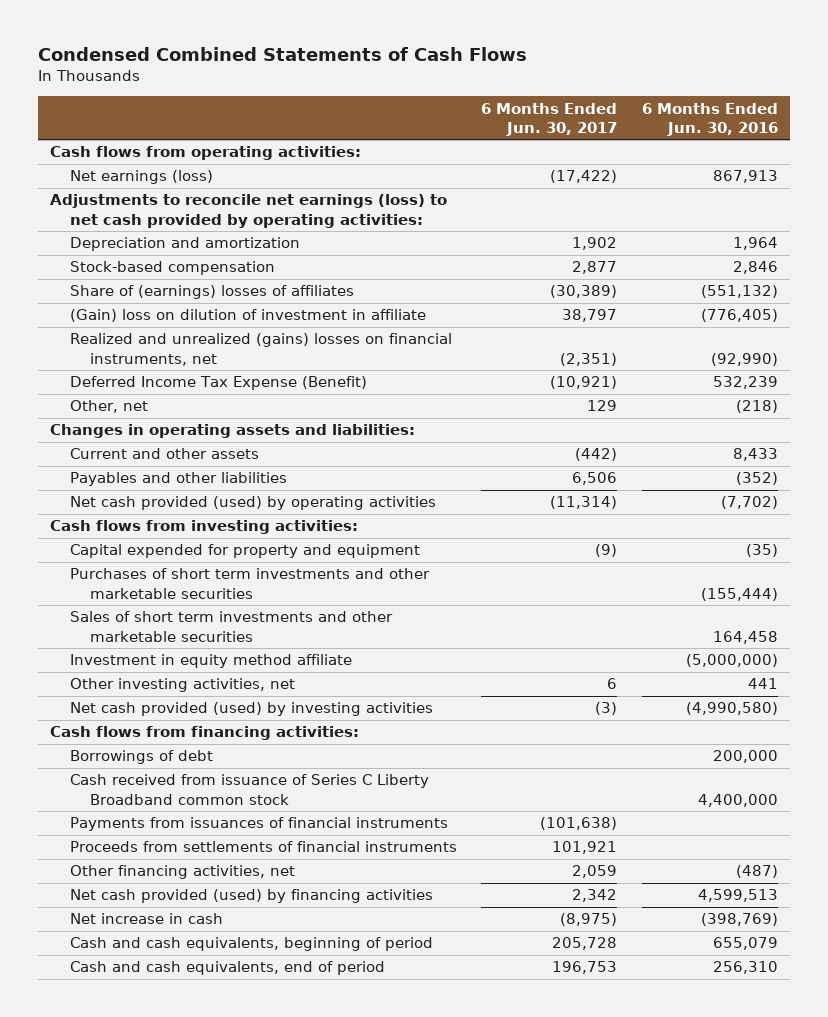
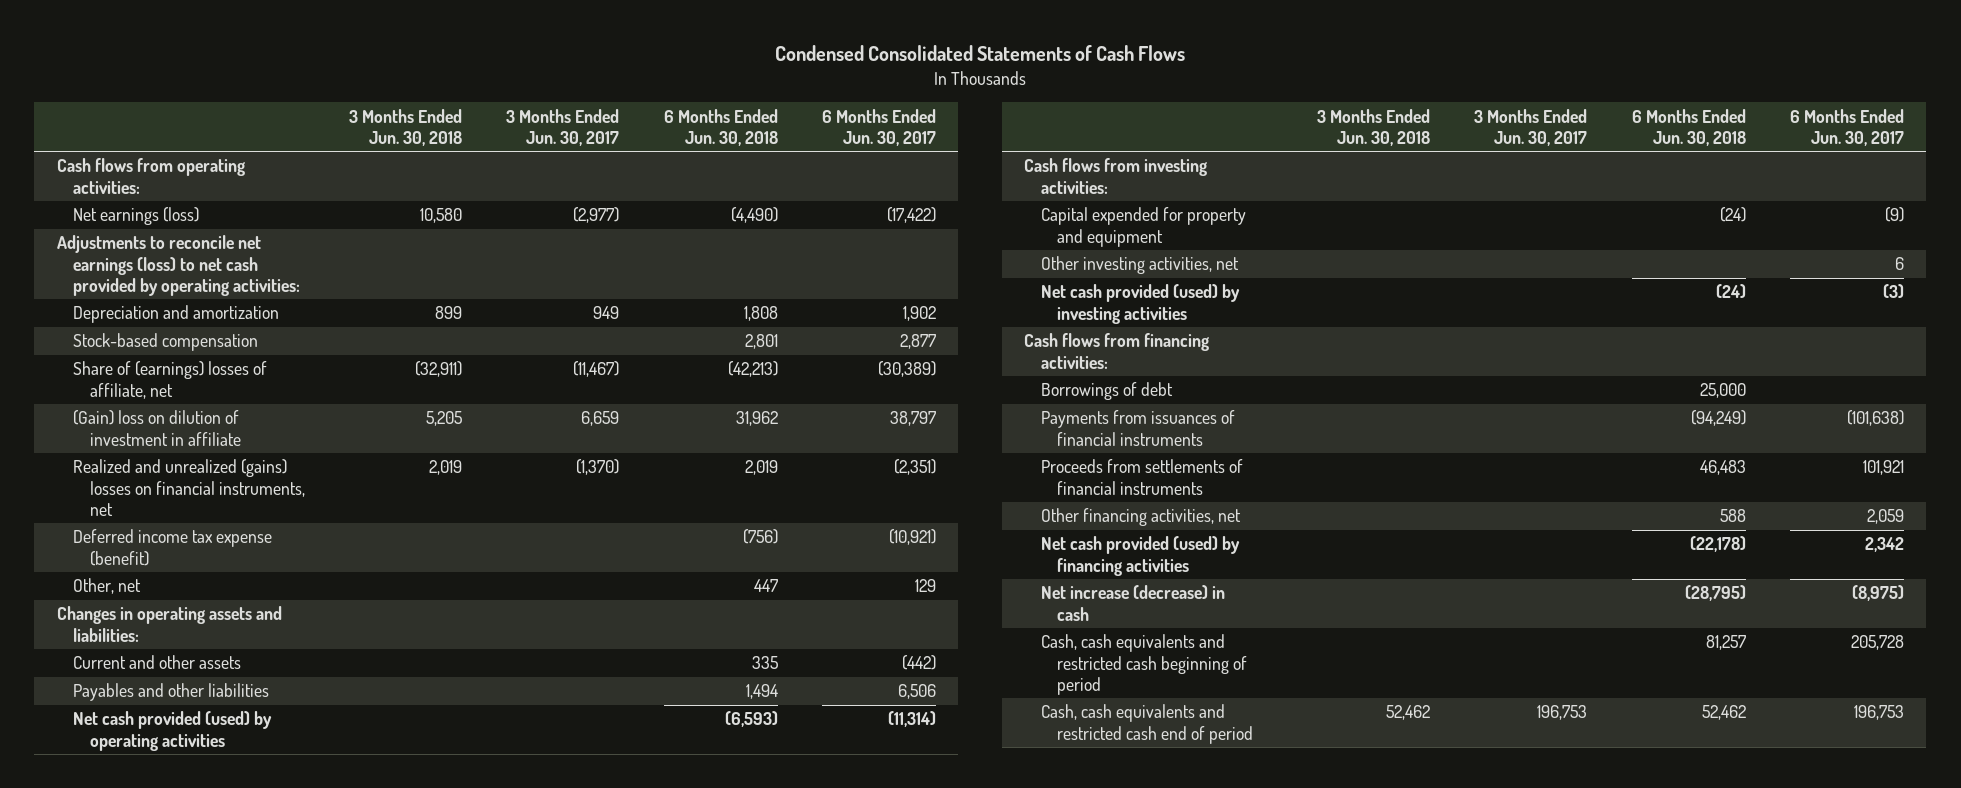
[37,46,527,61] Condensed Combined Statements of Cash Flows -> [775,45,1186,62] Condensed Consolidated Statements of Cash Flows
[641,102,778,137] 6 Months Ended Jun. 30, 2016 -> none
none -> [348,108,462,147] 3 Months Ended Jun. 30, 2018
none -> [506,108,620,147] 3 Months Ended Jun. 30, 2017
none -> [663,108,778,147] 6 Months Ended Jun. 30, 2018
[69,285,354,300] Share of (earnings) losses of affiliates -> [73,361,268,399] Share of (earnings) losses of affiliate, net
[69,376,367,391] Deferred Income Tax Expense (Benefit) -> [73,529,273,566] Deferred income tax expense (benefit)
[69,568,430,599] Purchases of short term investments and other marketable securities -> none
[69,611,393,642] Sales of short term investments and other marketable securities -> none
[69,654,352,669] Investment in equity method affiliate -> none
[69,774,429,805] Cash received from issuance of Series C Liberty Broadband common stock -> none
[69,913,223,925] Net increase in cash -> [1040,585,1225,621] Net increase (decrease) in cash
[69,937,433,952] Cash and cash equivalents, beginning of period -> [1040,634,1248,695] Cash, cash equivalents and restricted cash beginning of period
[69,961,385,976] Cash and cash equivalents, end of period -> [1040,704,1254,744] Cash, cash equivalents and restricted cash end of period

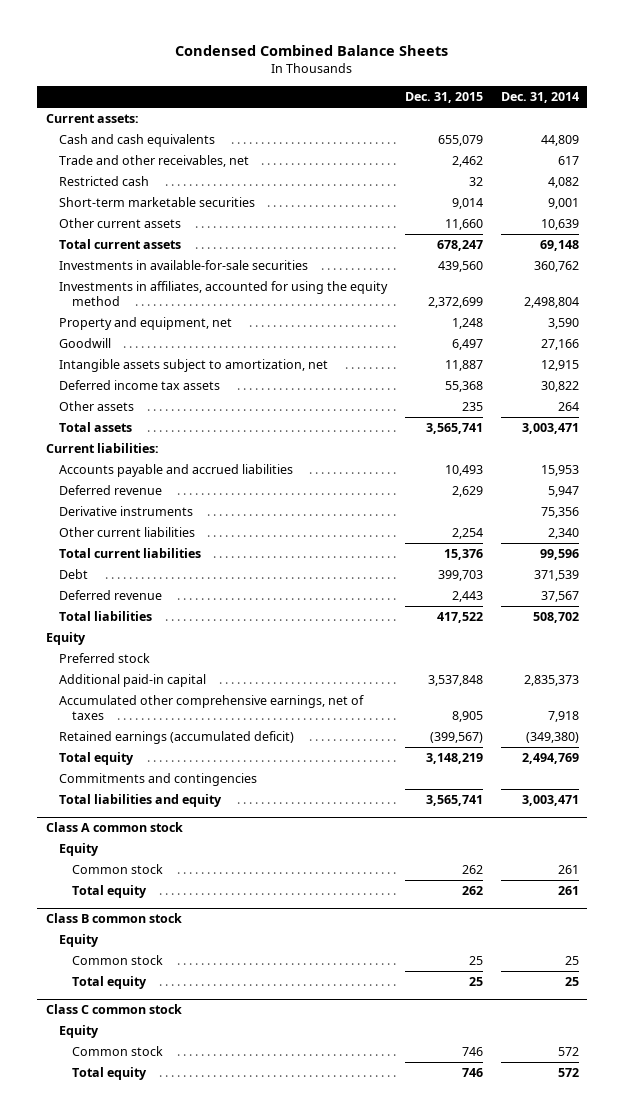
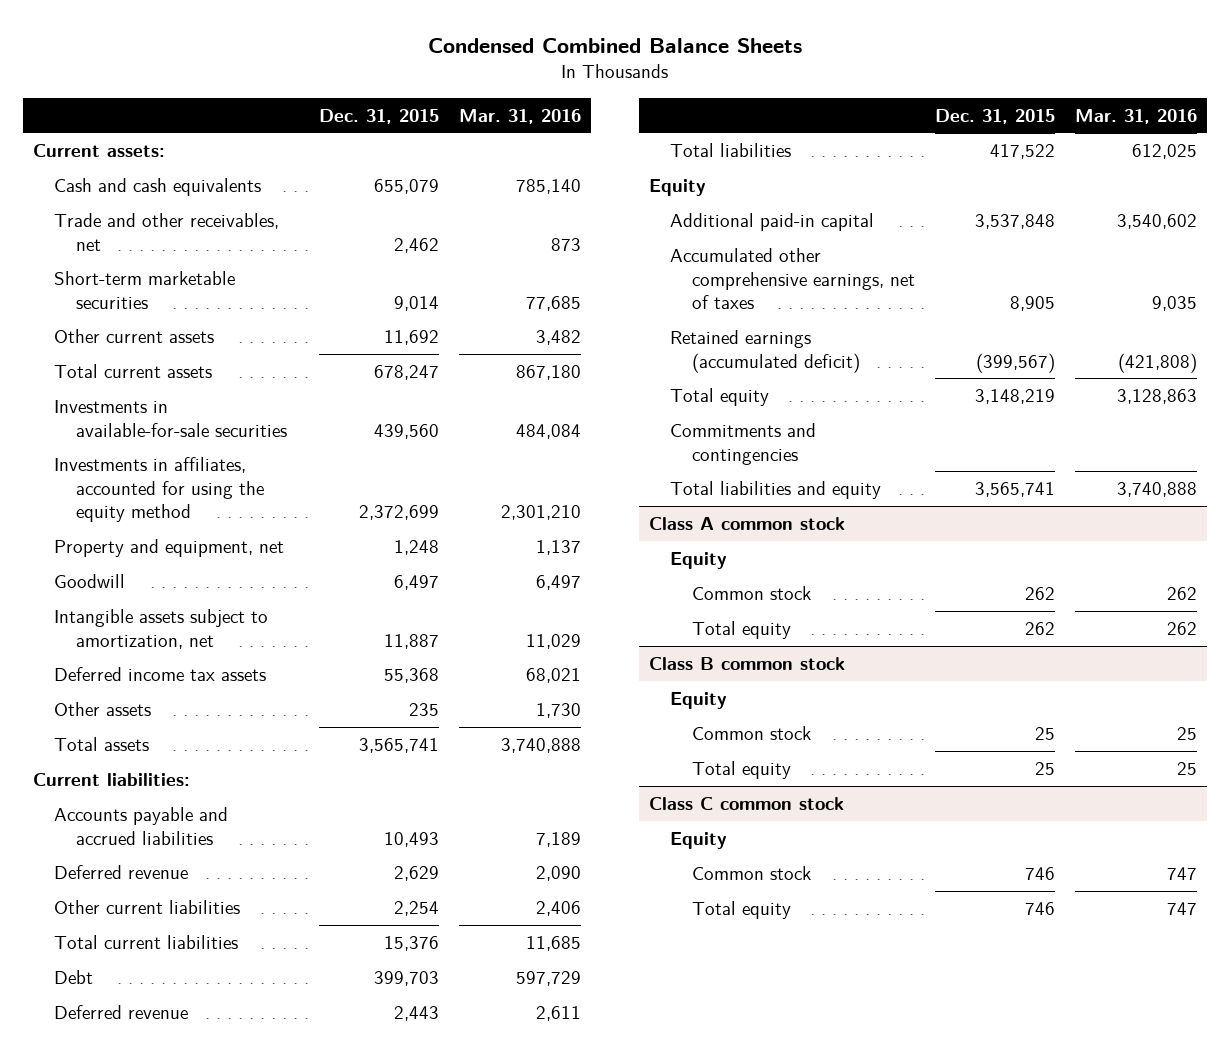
[500,92,579,104] Dec. 31, 2014 -> none
none -> [459,108,582,124] Mar. 31, 2016
[58,176,149,187] Restricted cash -> none
[444,219,483,231] 11,660 -> [383,330,439,346] 11,692
[58,506,193,517] Derivative instruments -> none
[58,653,150,664] Preferred stock -> none

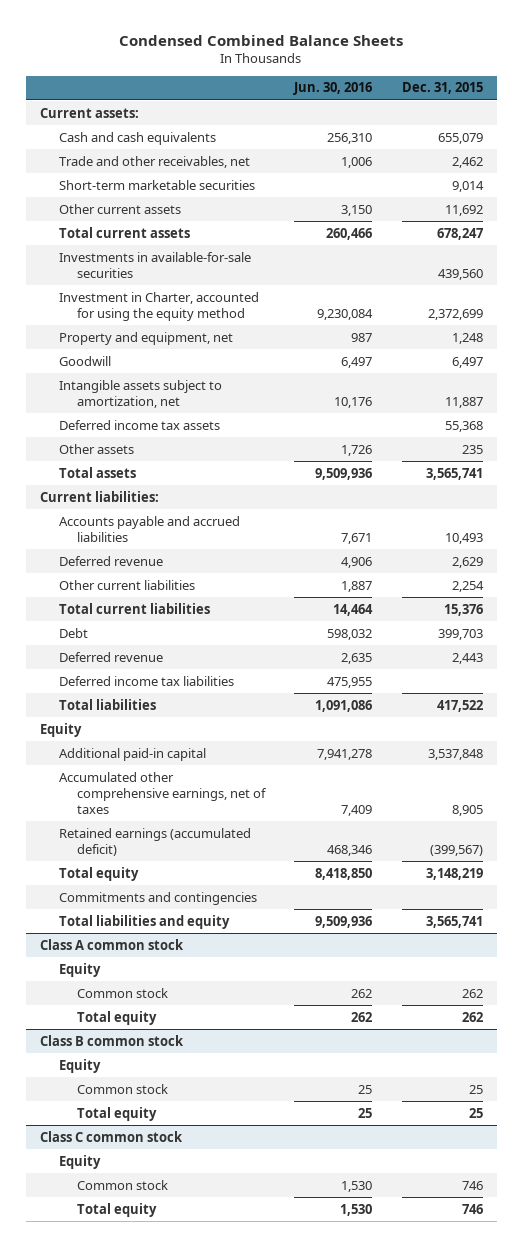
[459,108,582,124] Mar. 31, 2016 -> none
none -> [293,82,373,96] Jun. 30, 2016
[54,457,264,523] Investments in affiliates, accounted for using the equity method -> [58,291,259,321] Investment in Charter, accounted for using the equity method
none -> [58,675,234,686] Deferred income tax liabilities

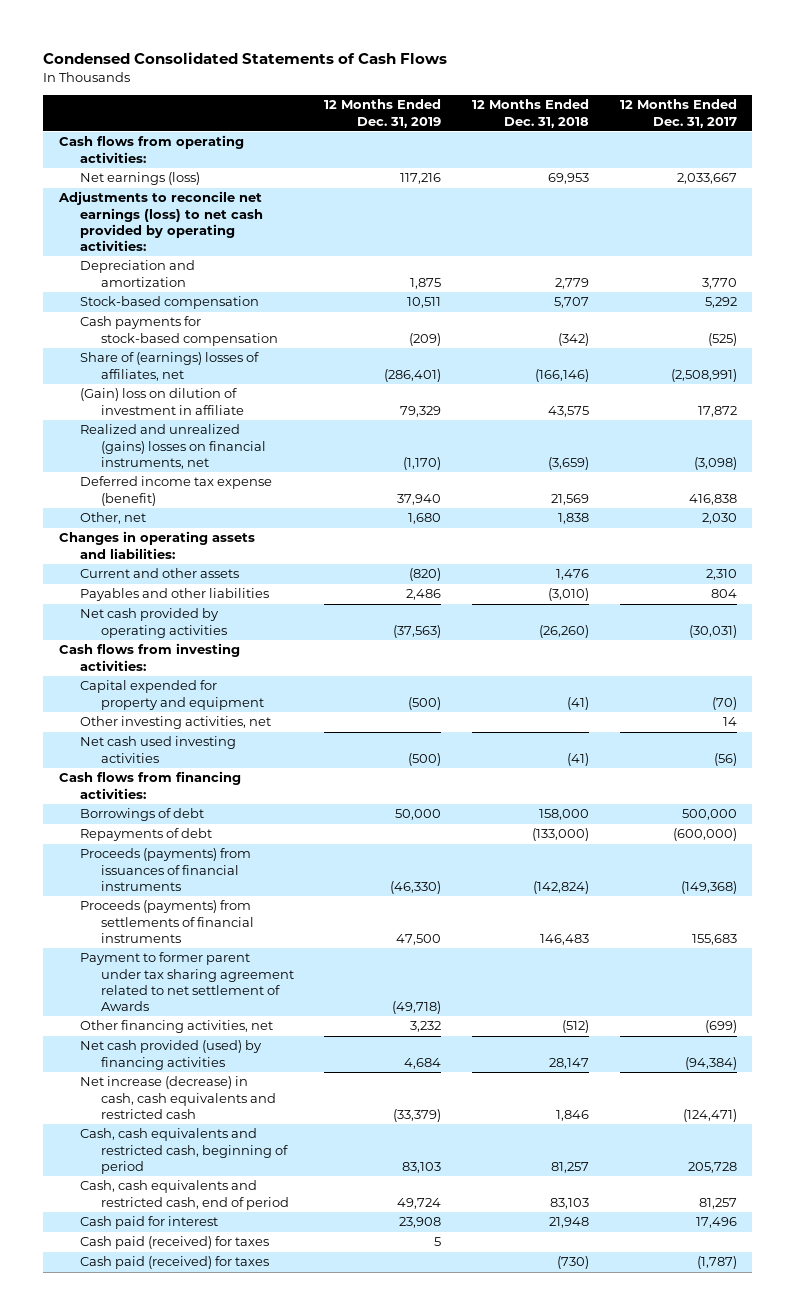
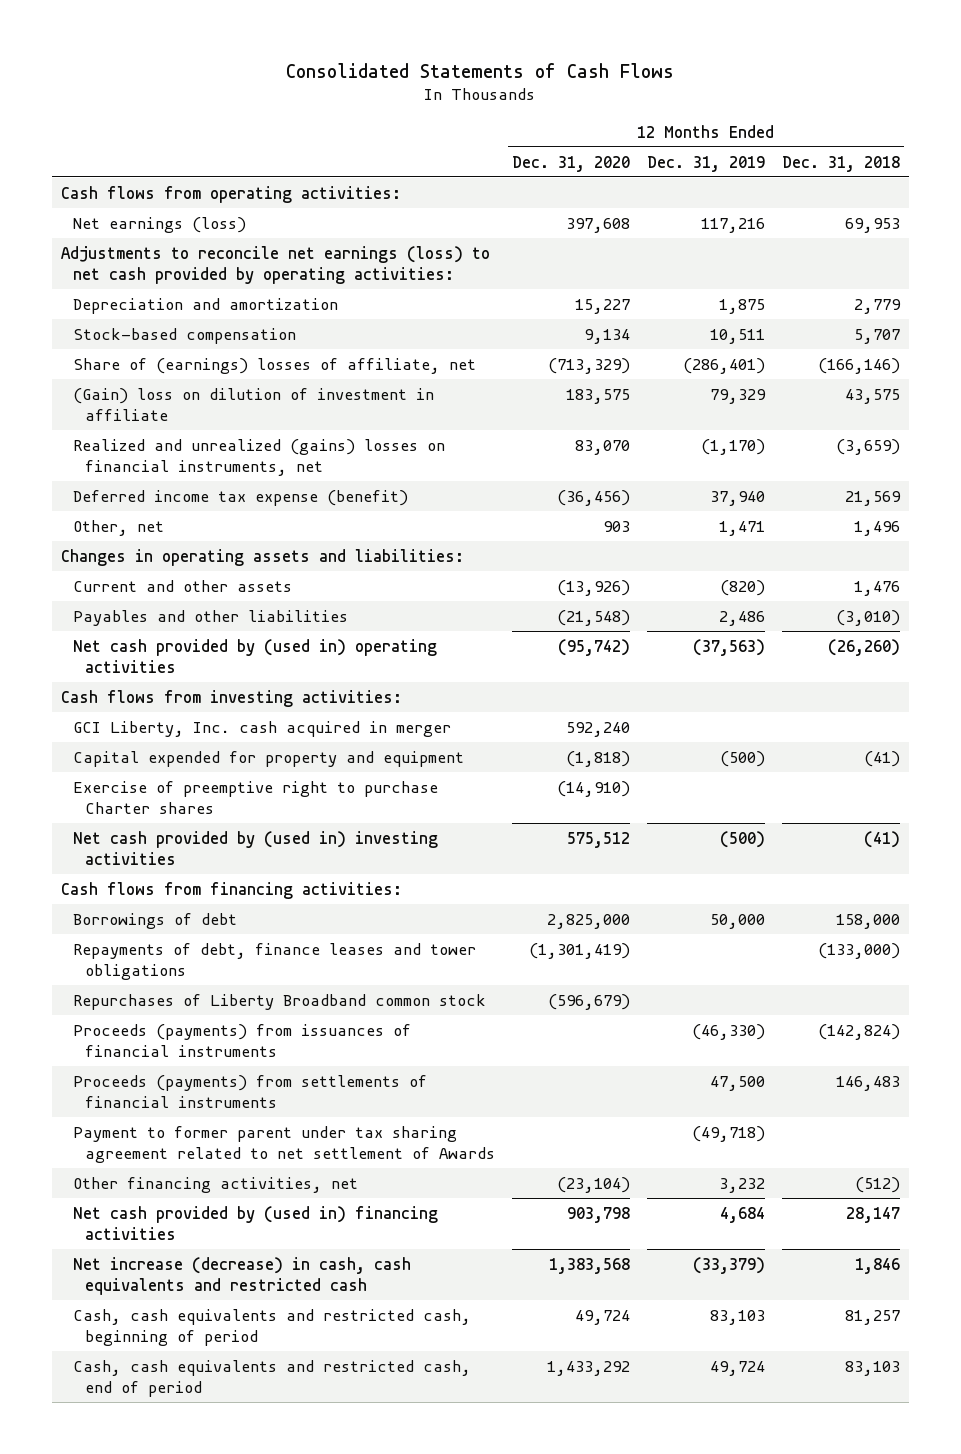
[43,51,448,64] Condensed Consolidated Statements of Cash Flows -> [286,62,675,78] Consolidated Statements of Cash Flows
[619,99,737,128] 12 Months Ended Dec. 31, 2017 -> none
none -> [511,155,630,172] Dec. 31, 2020
[79,316,278,346] Cash payments for stock-based compensation -> none
[79,352,259,381] Share of (earnings) losses of affiliates, net -> [72,357,476,374] Share of (earnings) losses of affiliate, net
[408,513,442,525] 1,680 -> [719,520,766,536] 1,471
[558,513,590,525] 1,838 -> [854,520,901,536] 1,496
[79,608,227,638] Net cash provided by operating activities -> [72,638,437,674] Net cash provided by (used in) operating activities
none -> [72,720,451,737] GCI Liberty, Inc. cash acquired in merger
[79,716,271,730] Other investing activities, net -> none
none -> [72,780,438,815] Exercise of preemptive right to purchase Charter shares
[79,736,236,763] Net cash used investing activities -> [72,830,438,866] Net cash provided by (used in) investing activities
[79,828,212,842] Repayments of debt -> [72,942,476,981] Repayments of debt, finance leases and tower obligations
none -> [72,993,486,1010] Repurchases of Liberty Broadband common stock
[79,1040,262,1070] Net cash provided (used) by financing activities -> [72,1205,438,1241] Net cash provided by (used in) financing activities
[79,1216,218,1230] Cash paid for interest -> none
[79,1236,269,1250] Cash paid (received) for taxes -> none
[79,1256,269,1270] Cash paid (received) for taxes -> none

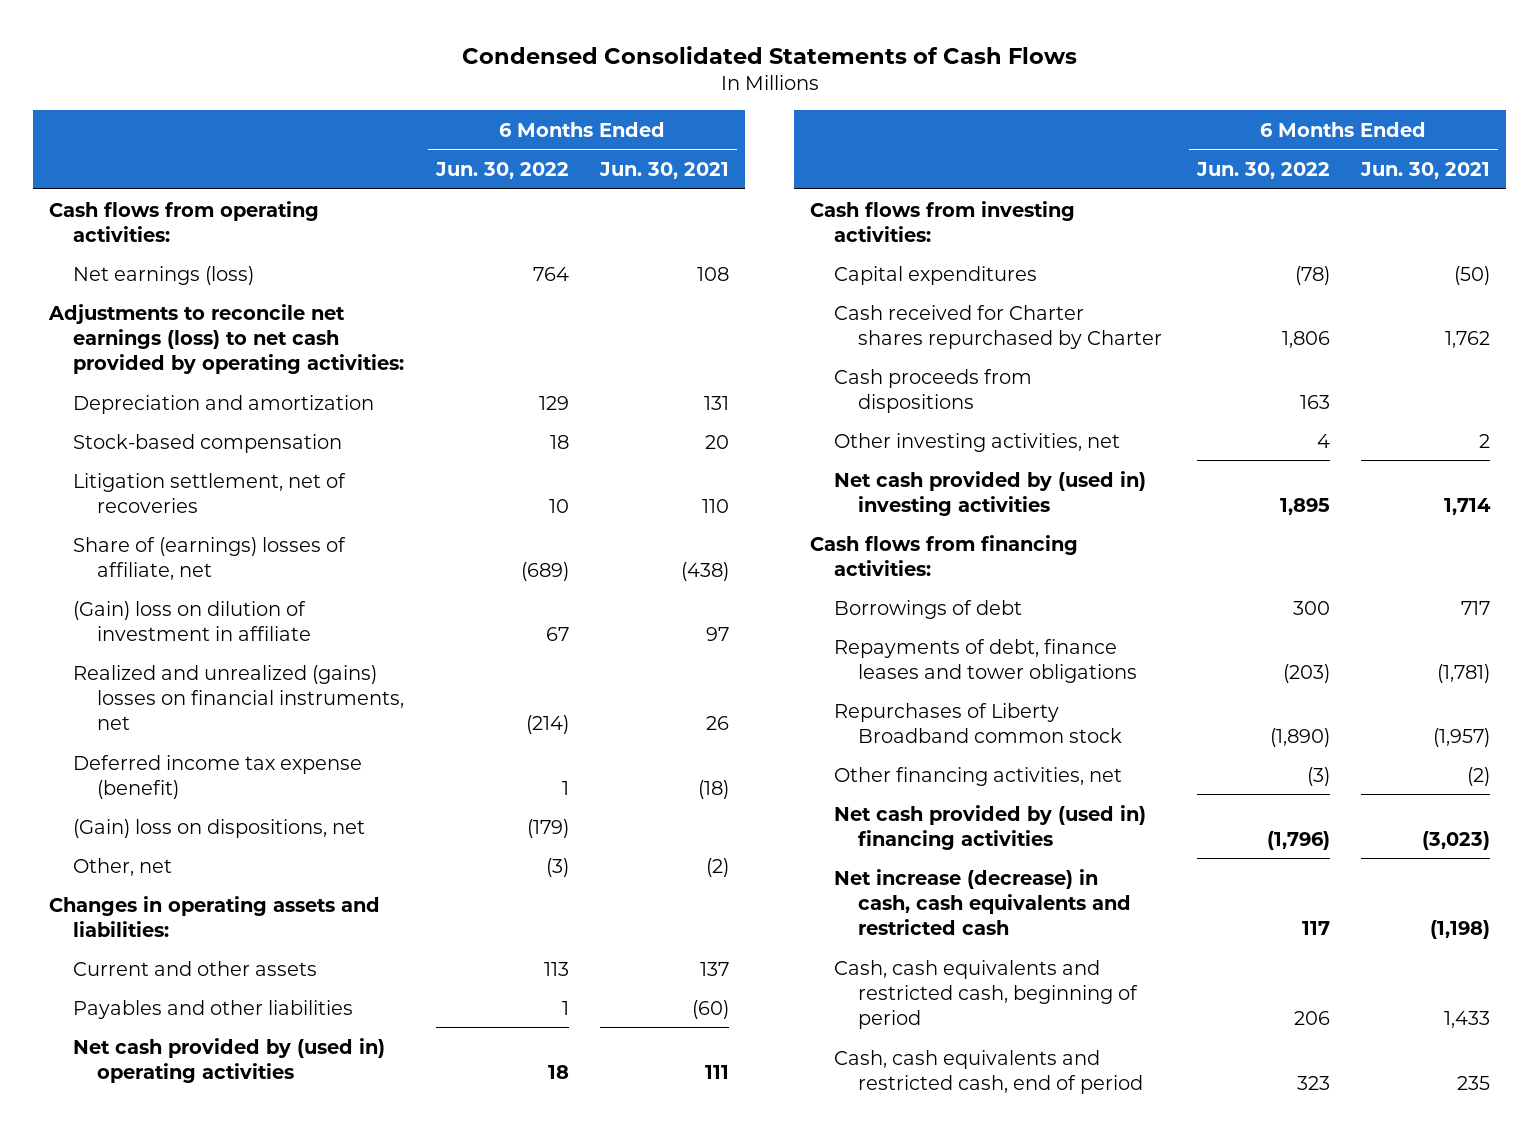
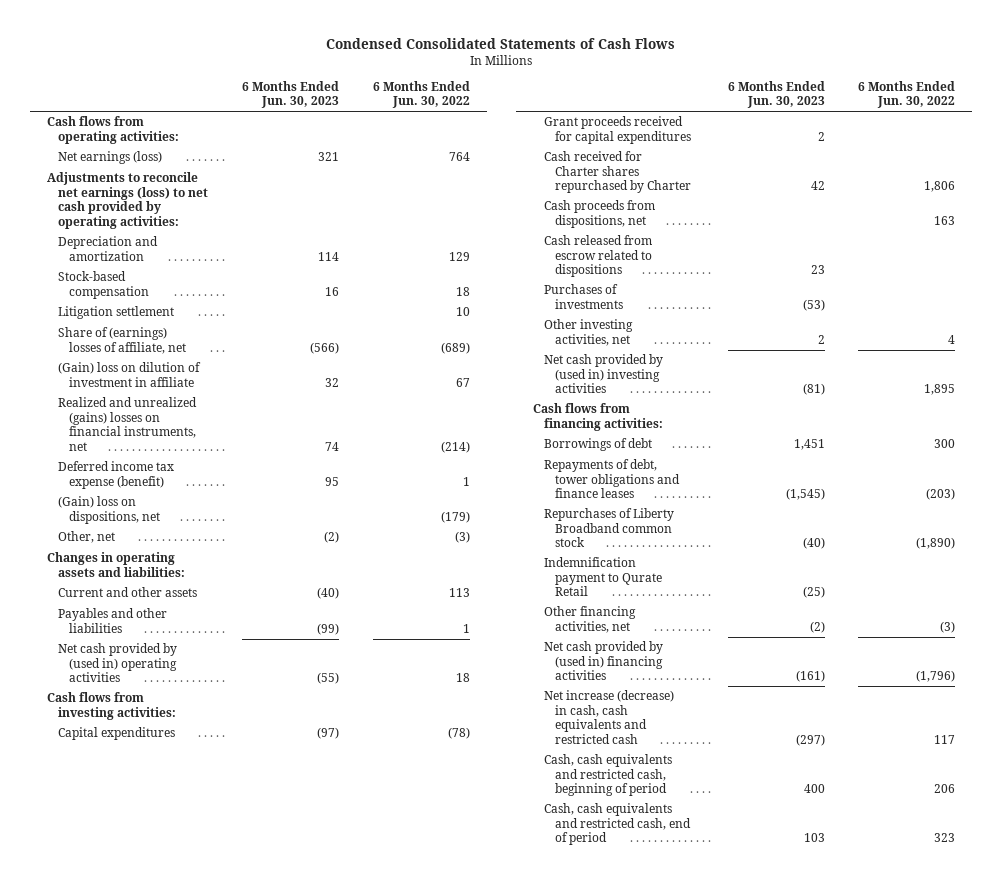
[599,161,730,179] Jun. 30, 2021 -> none
none -> [241,80,339,109] 6 Months Ended Jun. 30, 2023
[73,472,347,513] Litigation settlement, net of recoveries -> [58,306,175,320] Litigation settlement
none -> [543,116,691,144] Grant proceeds received for capital expenditures
[833,368,1032,413] Cash proceeds from dispositions -> [543,200,655,228] Cash proceeds from dispositions, net
none -> [543,235,652,278] Cash released from escrow related to dispositions
none -> [543,284,623,309] Purchases of investments
[833,638,1137,683] Repayments of debt, finance leases and tower obligations -> [543,459,680,499] Repayments of debt, tower obligations and finance leases
none -> [543,557,662,597] Indemnification payment to Qurate Retail

